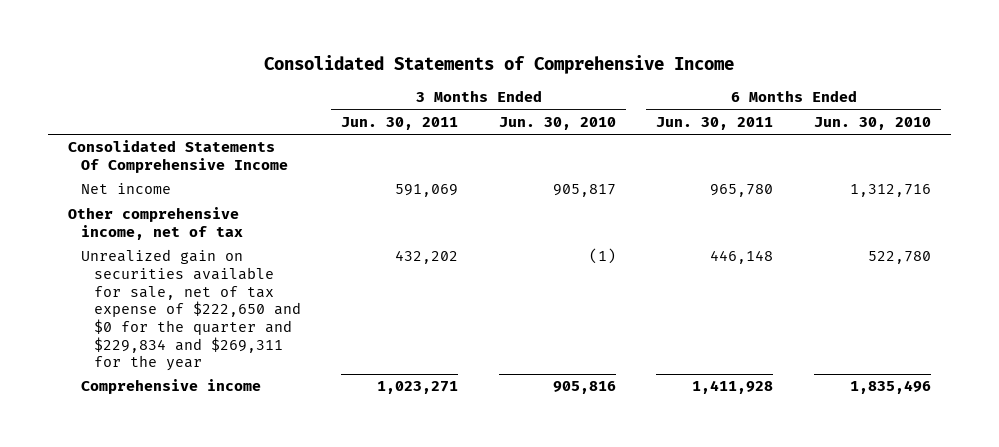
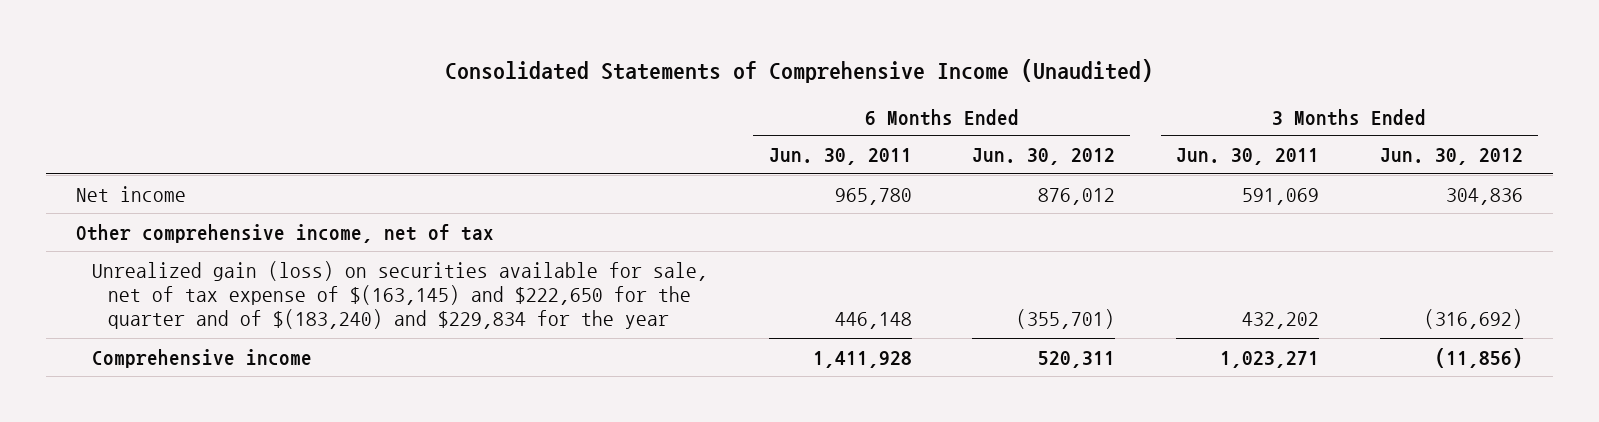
[264,55,735,75] Consolidated Statements of Comprehensive Income -> [445,58,1154,83] Consolidated Statements of Comprehensive Income (Unaudited)
[498,117,616,131] Jun. 30, 2010 -> none
[813,117,931,131] Jun. 30, 2010 -> none
none -> [972,148,1116,166] Jun. 30, 2012
none -> [1379,148,1523,166] Jun. 30, 2012
[67,140,288,174] Consolidated Statements Of Comprehensive Income -> none
[80,249,301,372] Unrealized gain on securities available for sale, net of tax expense of $222,650 and $0 for the quarter and $229,834 and $269,311 for the year -> [91,260,708,330] Unrealized gain (loss) on securities available for sale, net of tax expense of $(163,145) and $222,650 for the quarter and of $(183,240) and $229,834 for the year

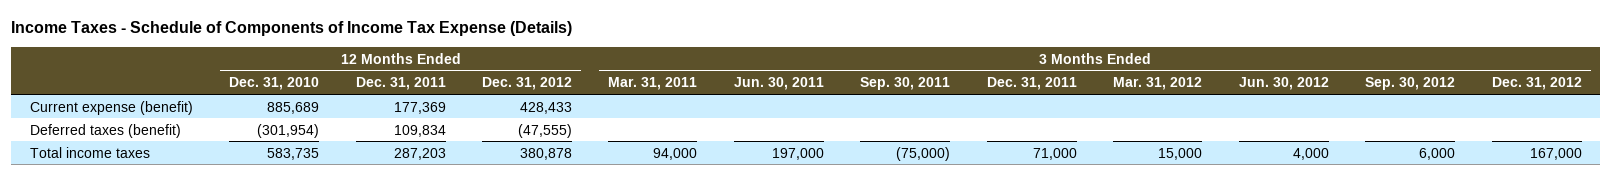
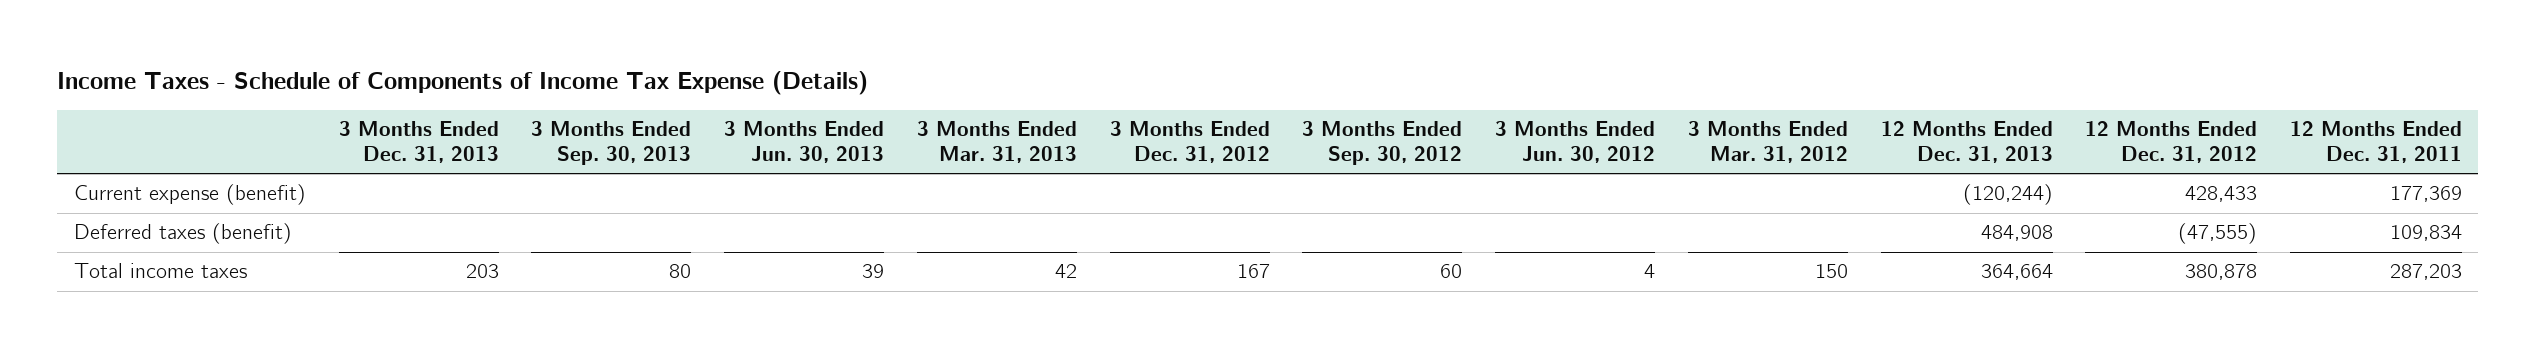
[229,77,320,91] Dec. 31, 2010 -> none
[608,77,698,91] Mar. 31, 2011 -> none
[733,77,824,91] Jun. 30, 2011 -> none
[860,77,951,91] Sep. 30, 2011 -> none
[986,77,1077,91] Dec. 31, 2011 -> none
none -> [338,121,499,163] 3 Months Ended Dec. 31, 2013
none -> [531,121,692,165] 3 Months Ended Sep. 30, 2013
none -> [724,121,885,163] 3 Months Ended Jun. 30, 2013
none -> [916,121,1077,163] 3 Months Ended Mar. 31, 2013
none -> [1880,121,2053,163] 12 Months Ended Dec. 31, 2013
[1158,147,1203,160] 15,000 -> [1814,264,1848,279] 150
[1292,147,1329,160] 4,000 -> [1644,264,1656,279] 4
[1419,147,1456,160] 6,000 -> [1440,264,1463,279] 60
[1529,147,1582,160] 167,000 -> [1236,264,1270,279] 167

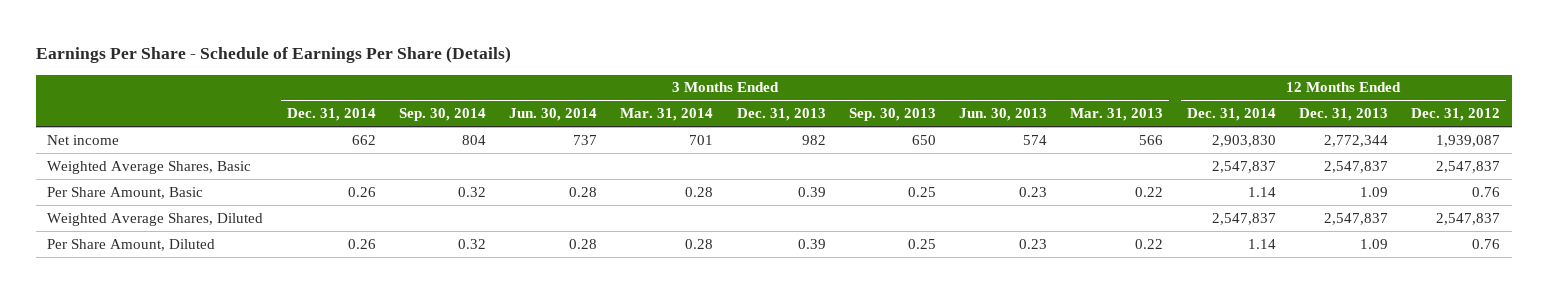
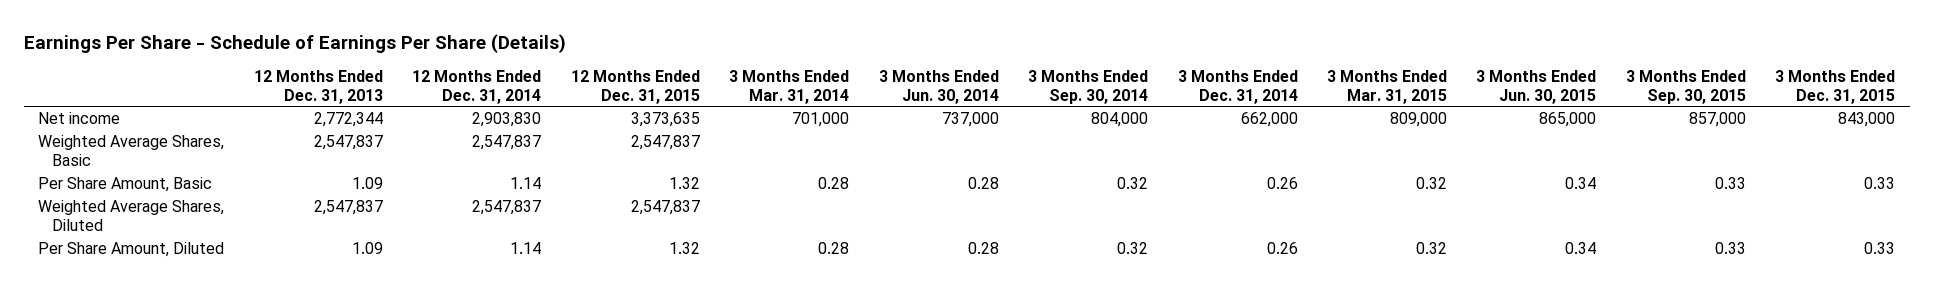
[736,108,826,122] Dec. 31, 2013 -> none
[848,108,936,122] Sep. 30, 2013 -> none
[959,108,1048,122] Jun. 30, 2013 -> none
[1070,108,1164,122] Mar. 31, 2013 -> none
[1411,108,1501,122] Dec. 31, 2012 -> none
none -> [570,70,700,104] 12 Months Ended Dec. 31, 2015
none -> [1326,70,1447,104] 3 Months Ended Mar. 31, 2015
none -> [1476,70,1597,104] 3 Months Ended Jun. 30, 2015
none -> [1625,70,1746,104] 3 Months Ended Sep. 30, 2015
none -> [1775,70,1896,104] 3 Months Ended Dec. 31, 2015
[351,134,376,145] 662 -> [1240,112,1298,128] 662,000
[461,134,486,145] 804 -> [1091,112,1149,128] 804,000
[573,134,598,145] 737 -> [941,112,999,128] 737,000
[689,134,714,145] 701 -> [792,112,850,128] 701,000

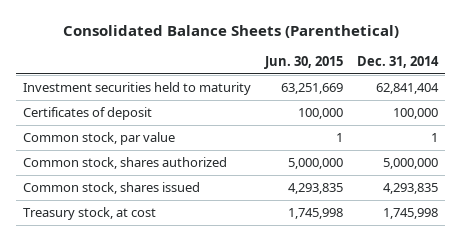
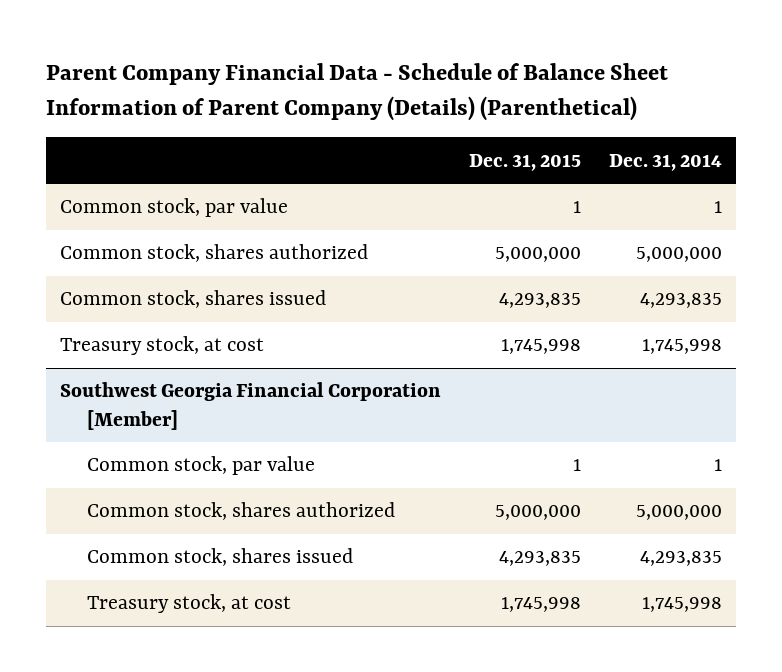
[62,25,399,39] Consolidated Balance Sheets (Parenthetical) -> [45,63,668,122] Parent Company Financial Data - Schedule of Balance Sheet Information of Parent Company (Details) (Parenthetical)
[264,56,344,70] Jun. 30, 2015 -> none
none -> [469,153,582,171] Dec. 31, 2015
[23,81,252,95] Investment securities held to maturity -> none
[23,106,153,120] Certificates of deposit -> none
none -> [59,382,441,430] Southwest Georgia Financial Corporation [Member]
none -> [87,456,316,476] Common stock, par value
none -> [87,502,396,521] Common stock, shares authorized
none -> [87,548,354,567] Common stock, shares issued
none -> [87,594,292,614] Treasury stock, at cost

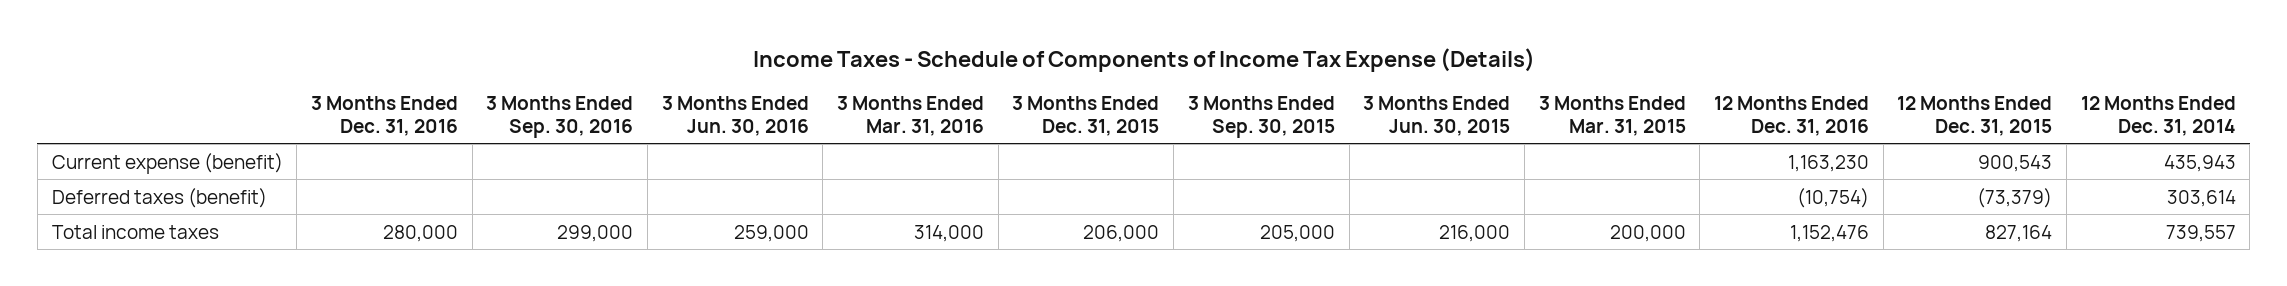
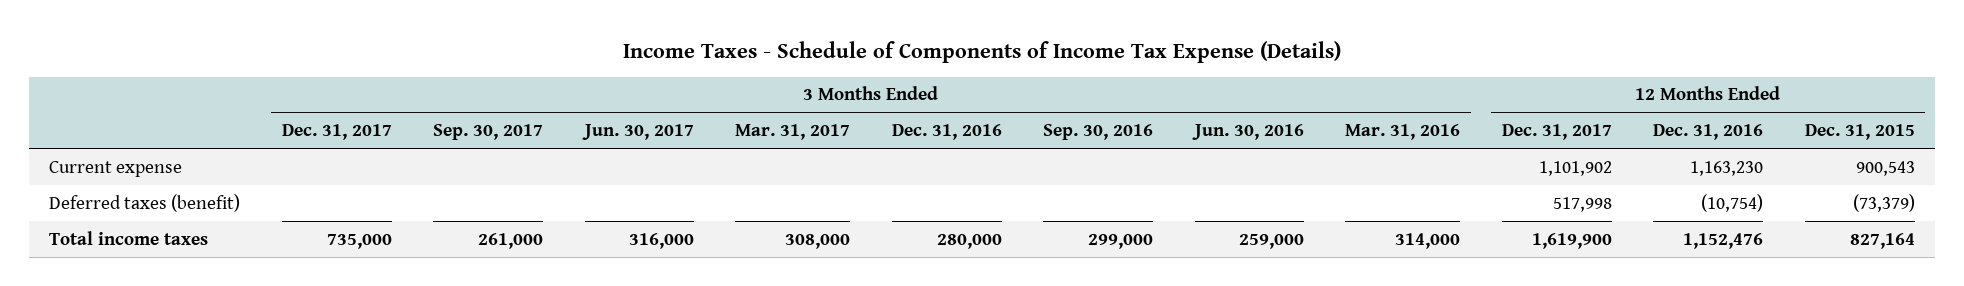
[1012,96,1160,136] 3 Months Ended Dec. 31, 2015 -> none
[1187,96,1335,138] 3 Months Ended Sep. 30, 2015 -> none
[1363,96,1511,136] 3 Months Ended Jun. 30, 2015 -> none
[1538,96,1686,136] 3 Months Ended Mar. 31, 2015 -> none
[2080,96,2236,136] 12 Months Ended Dec. 31, 2014 -> none
none -> [281,124,392,141] Dec. 31, 2017
none -> [433,124,544,141] Sep. 30, 2017
none -> [581,124,694,141] Jun. 30, 2017
none -> [735,124,851,141] Mar. 31, 2017
none -> [1501,124,1612,141] Dec. 31, 2017
[51,152,283,174] Current expense (benefit) -> [49,160,183,177] Current expense

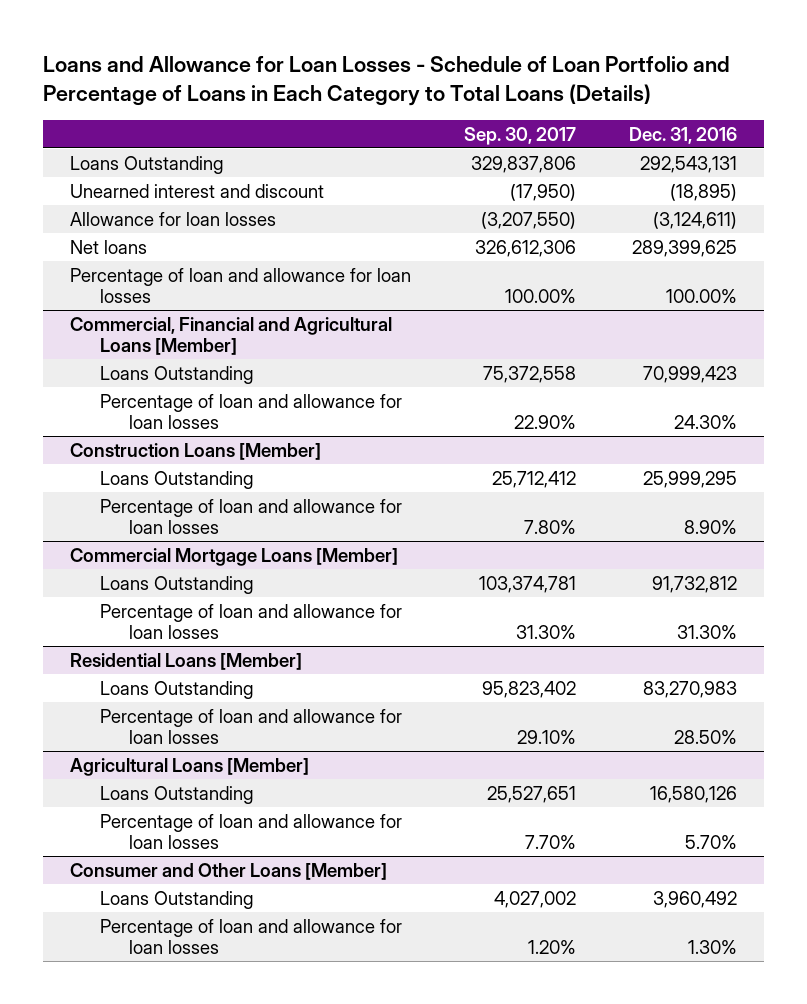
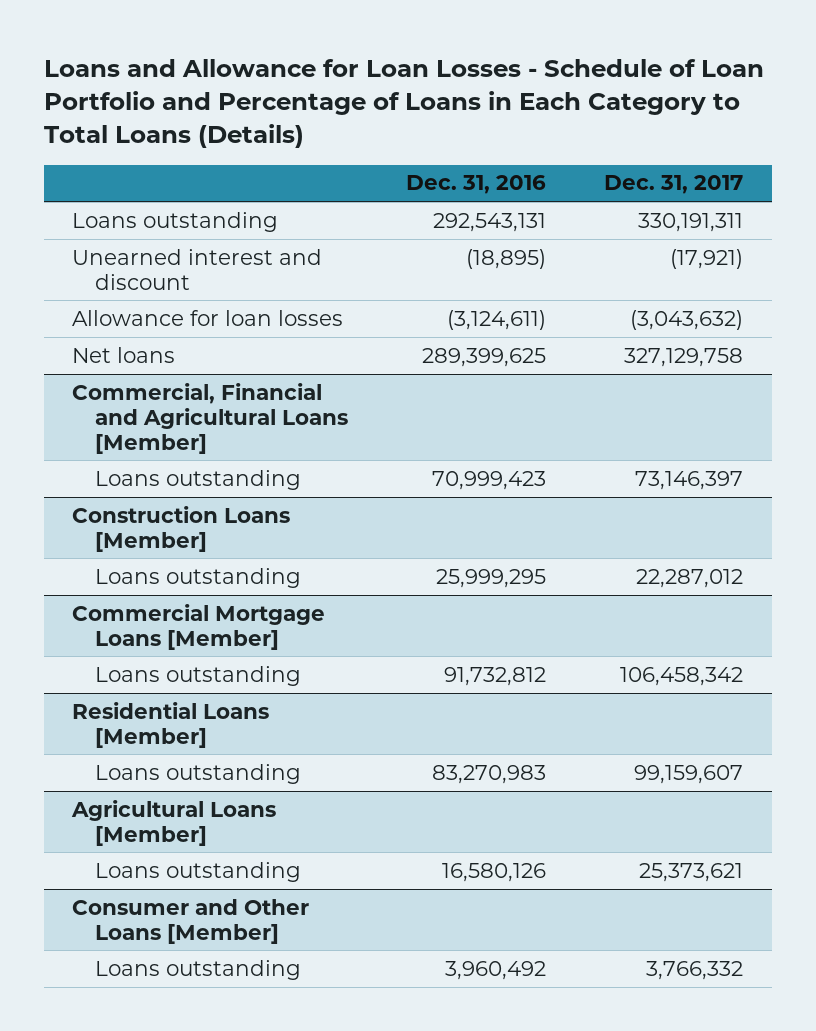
[464,126,577,145] Sep. 30, 2017 -> none
none -> [604,175,744,195] Dec. 31, 2017
[70,155,224,174] Loans Outstanding -> [72,211,279,232] Loans outstanding
[70,267,412,304] Percentage of loan and allowance for loan losses -> none
[99,393,402,430] Percentage of loan and allowance for loan losses -> none
[99,365,253,384] Loans Outstanding -> [95,469,302,490] Loans outstanding
[99,498,402,535] Percentage of loan and allowance for loan losses -> none
[99,470,253,489] Loans Outstanding -> [95,567,302,588] Loans outstanding
[99,603,402,640] Percentage of loan and allowance for loan losses -> none
[99,575,253,594] Loans Outstanding -> [95,665,302,686] Loans outstanding
[99,708,402,745] Percentage of loan and allowance for loan losses -> none
[99,680,253,699] Loans Outstanding -> [95,763,302,784] Loans outstanding
[99,813,402,850] Percentage of loan and allowance for loan losses -> none
[99,785,253,804] Loans Outstanding -> [95,861,302,882] Loans outstanding
[99,918,402,955] Percentage of loan and allowance for loan losses -> none
[99,890,253,909] Loans Outstanding -> [95,959,302,980] Loans outstanding

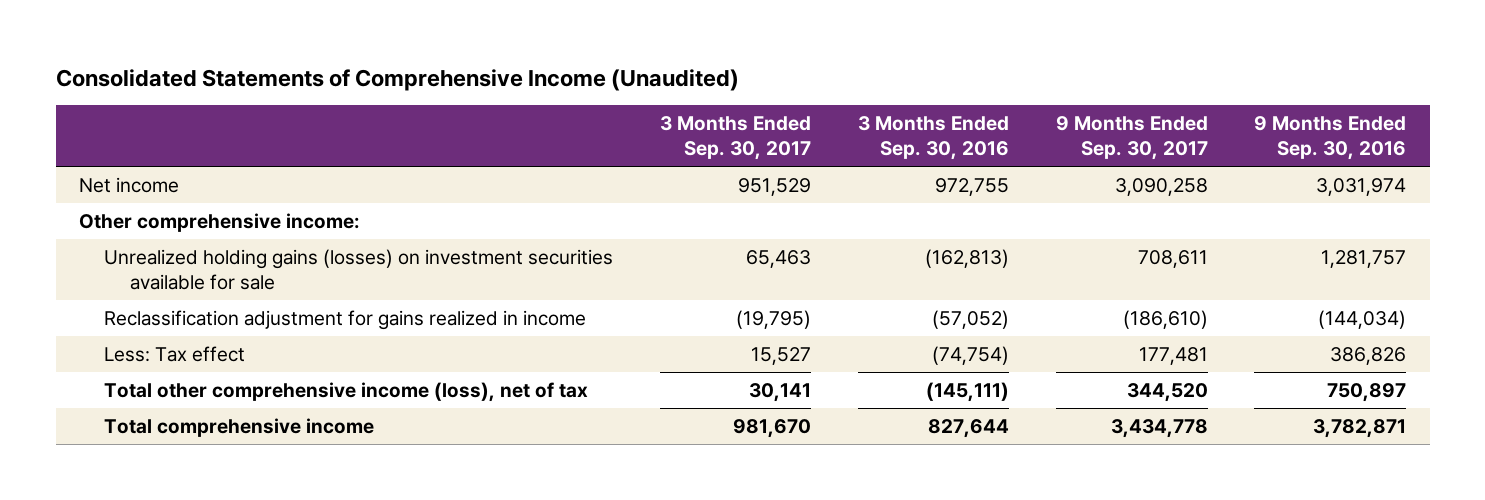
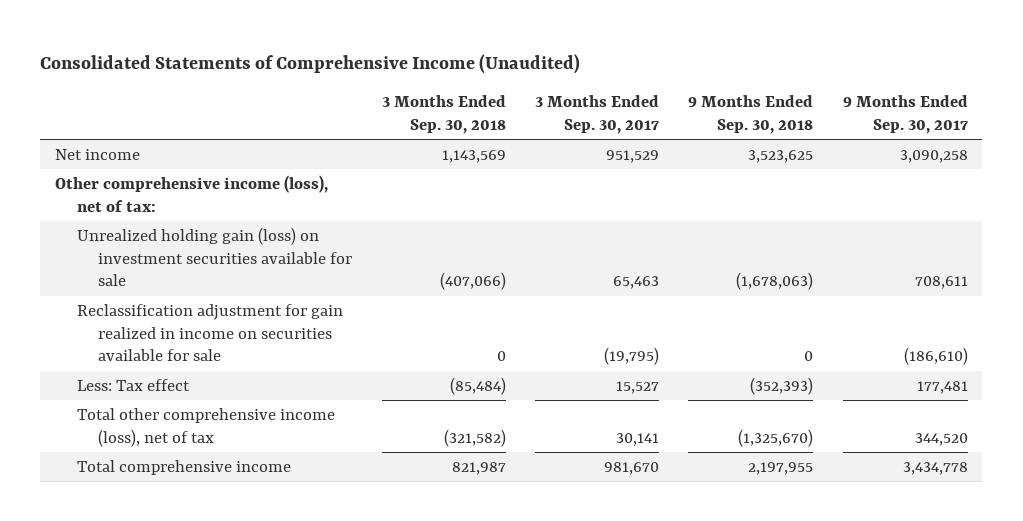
[857,116,1009,160] 3 Months Ended Sep. 30, 2016 -> none
[1254,116,1407,160] 9 Months Ended Sep. 30, 2016 -> none
none -> [381,95,506,135] 3 Months Ended Sep. 30, 2018
none -> [688,95,814,135] 9 Months Ended Sep. 30, 2018
[78,213,360,233] Other comprehensive income: -> [55,174,329,212] Other comprehensive income (loss), net of tax:
[104,249,614,290] Unrealized holding gains (losses) on investment securities available for sale -> [76,226,353,287] Unrealized holding gain (loss) on investment securities available for sale
[104,310,587,331] Reclassification adjustment for gains realized in income -> [76,303,343,362] Reclassification adjustment for gain realized in income on securities available for sale

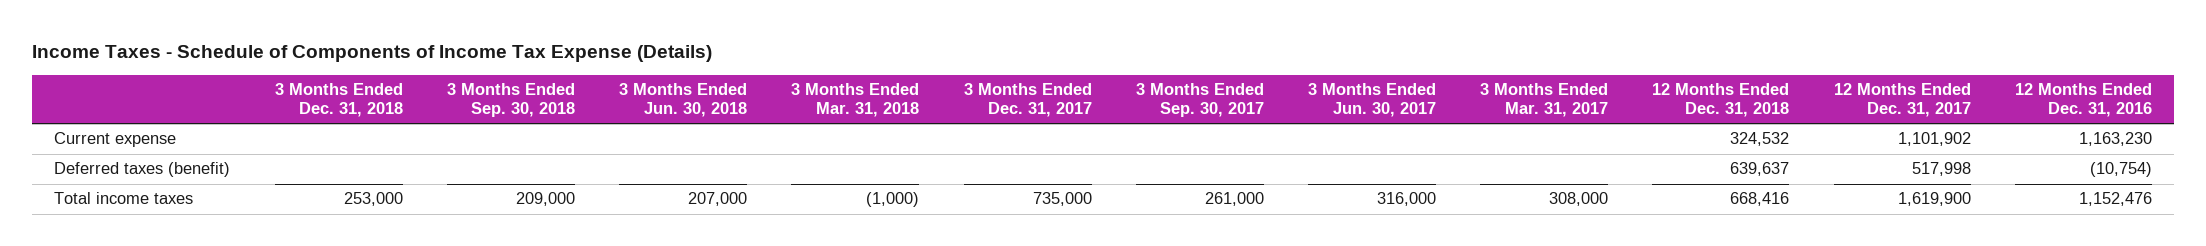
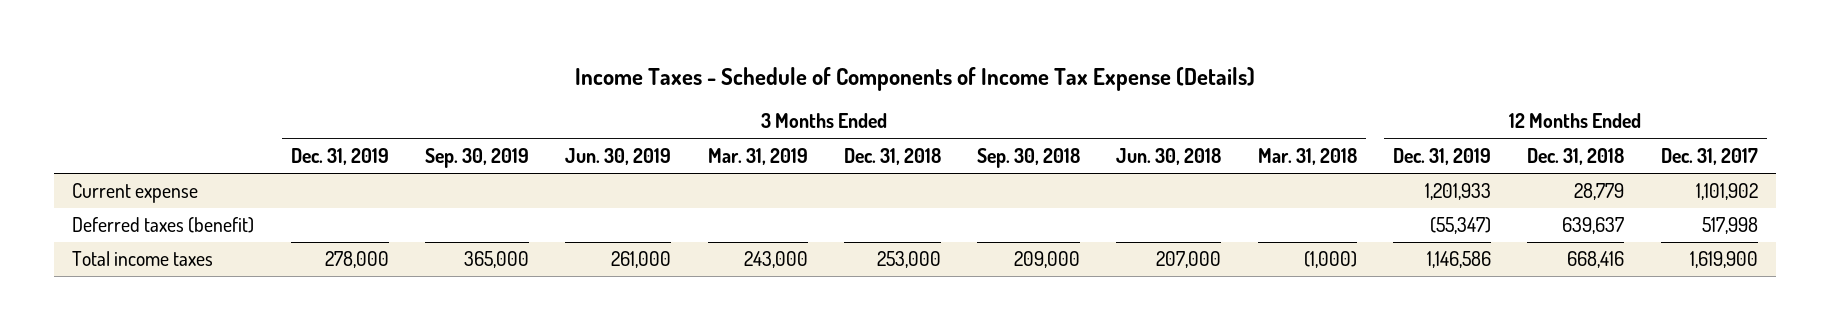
[963,82,1092,118] 3 Months Ended Dec. 31, 2017 -> none
[1135,82,1264,118] 3 Months Ended Sep. 30, 2017 -> none
[1308,82,1437,118] 3 Months Ended Jun. 30, 2017 -> none
[1480,82,1609,118] 3 Months Ended Mar. 31, 2017 -> none
[2014,82,2152,118] 12 Months Ended Dec. 31, 2016 -> none
none -> [290,147,389,165] Dec. 31, 2019
none -> [424,147,529,168] Sep. 30, 2019
none -> [565,147,672,165] Jun. 30, 2019
none -> [707,147,808,165] Mar. 31, 2019
none -> [1392,147,1491,165] Dec. 31, 2019
[1730,132,1790,147] 324,532 -> [1574,183,1625,201] 28,779

